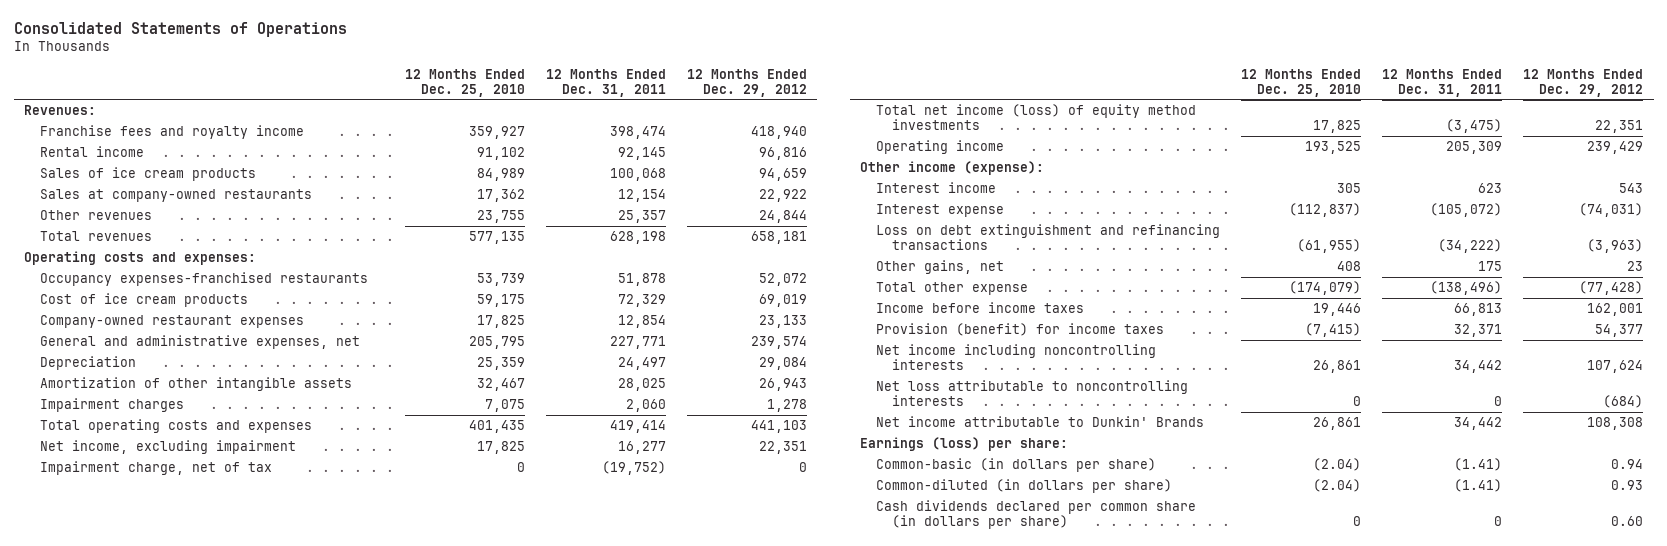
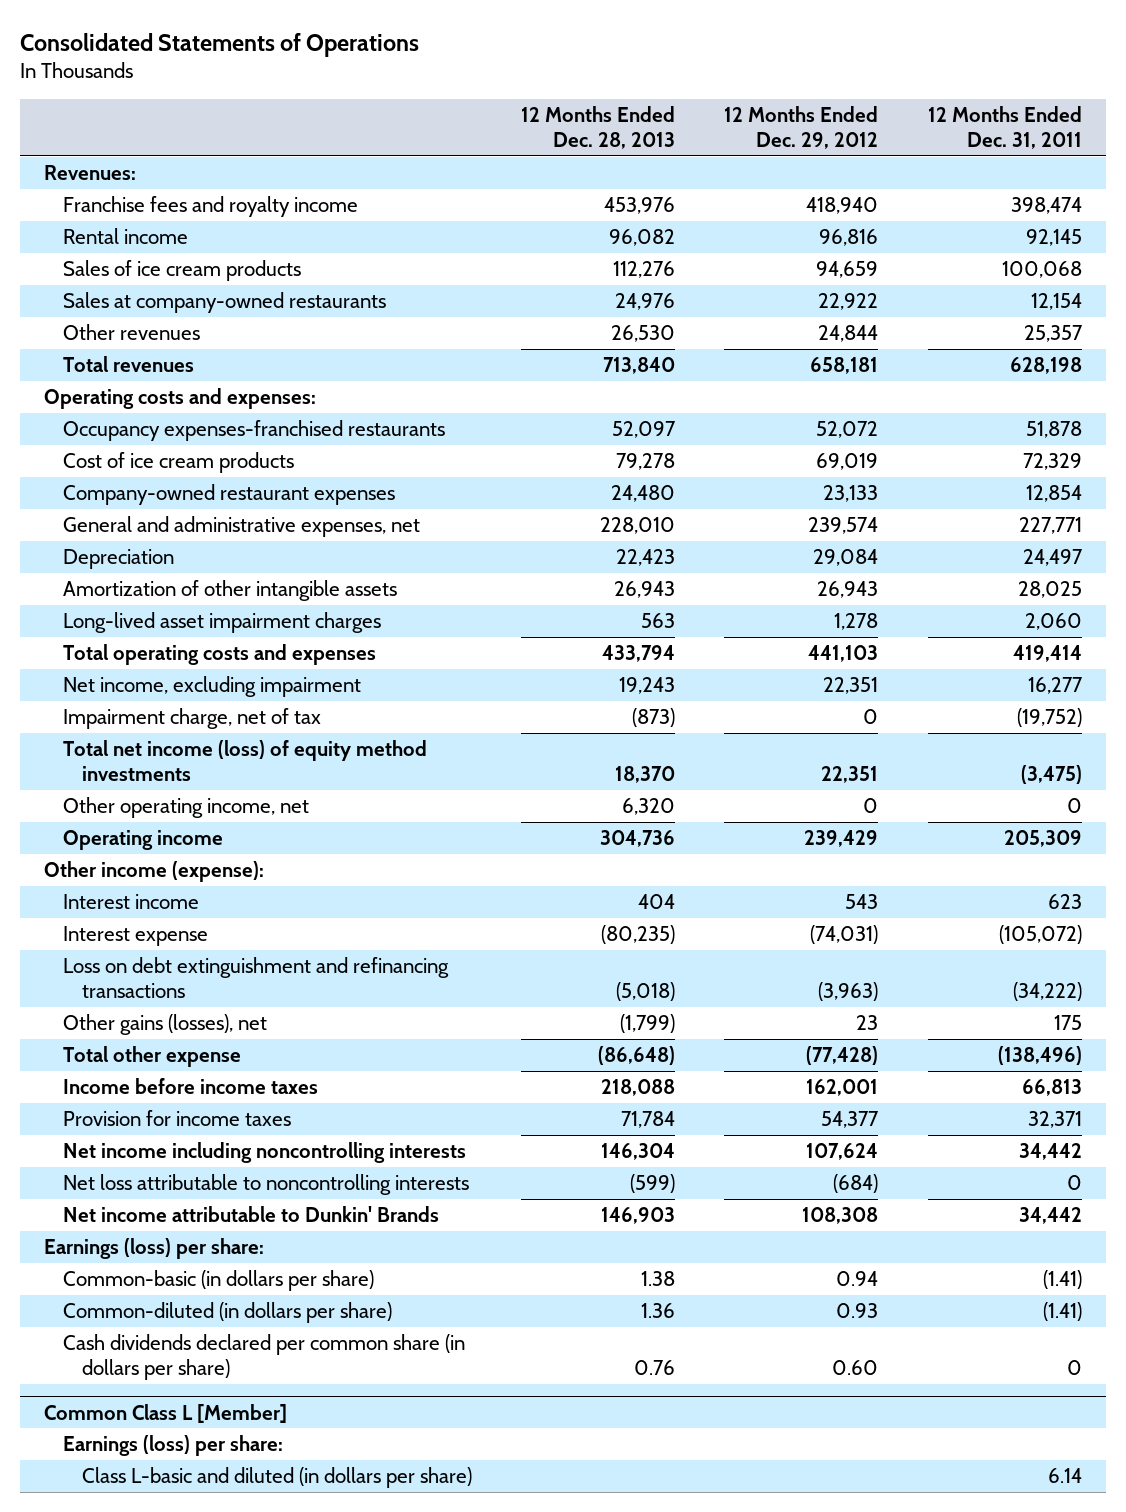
[404,68,525,97] 12 Months Ended Dec. 25, 2010 -> none
none -> [521,105,676,150] 12 Months Ended Dec. 28, 2013
[39,398,184,413] Impairment charges -> [62,611,381,633] Long-lived asset impairment charges
none -> [62,796,309,818] Other operating income, net
[875,260,1004,275] Other gains, net -> [62,1013,267,1035] Other gains (losses), net
[875,323,1164,337] Provision (benefit) for income taxes -> [62,1109,291,1126] Provision for income taxes
none -> [44,1403,288,1423] Common Class L [Member]
none -> [62,1434,283,1456] Earnings (loss) per share:
none -> [81,1466,472,1488] Class L-basic and diluted (in dollars per share)

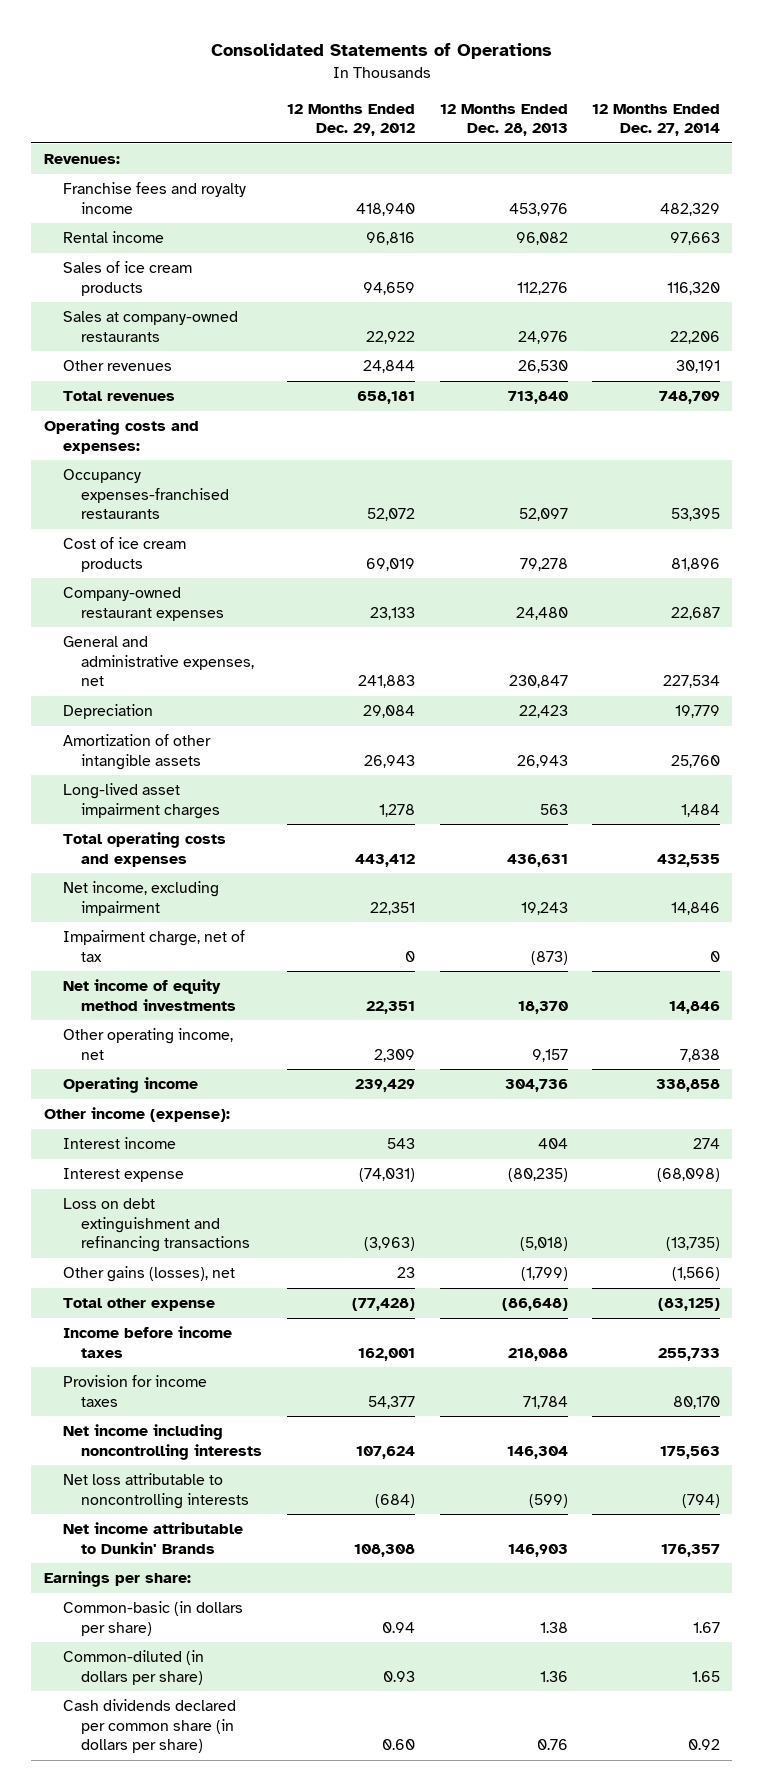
[927,105,1082,150] 12 Months Ended Dec. 31, 2011 -> none
none -> [592,103,721,137] 12 Months Ended Dec. 27, 2014
[600,516,676,534] 228,010 -> [508,675,568,689] 230,847
[808,516,879,534] 239,574 -> [358,675,416,689] 241,883
[602,644,676,662] 433,794 -> [506,853,568,867] 436,631
[808,644,879,662] 441,103 -> [355,853,416,867] 443,412
[62,739,427,782] Total net income (loss) of equity method investments -> [62,979,237,1011] Net income of equity method investments
[622,797,676,815] 6,320 -> [531,1048,568,1062] 9,157
[863,797,879,813] 0 -> [374,1048,416,1062] 2,309
[44,1237,265,1259] Earnings (loss) per share: -> [43,1571,191,1588] Earnings per share:
[44,1403,288,1423] Common Class L [Member] -> none
[62,1434,283,1456] Earnings (loss) per share: -> none
[81,1466,472,1488] Class L-basic and diluted (in dollars per share) -> none

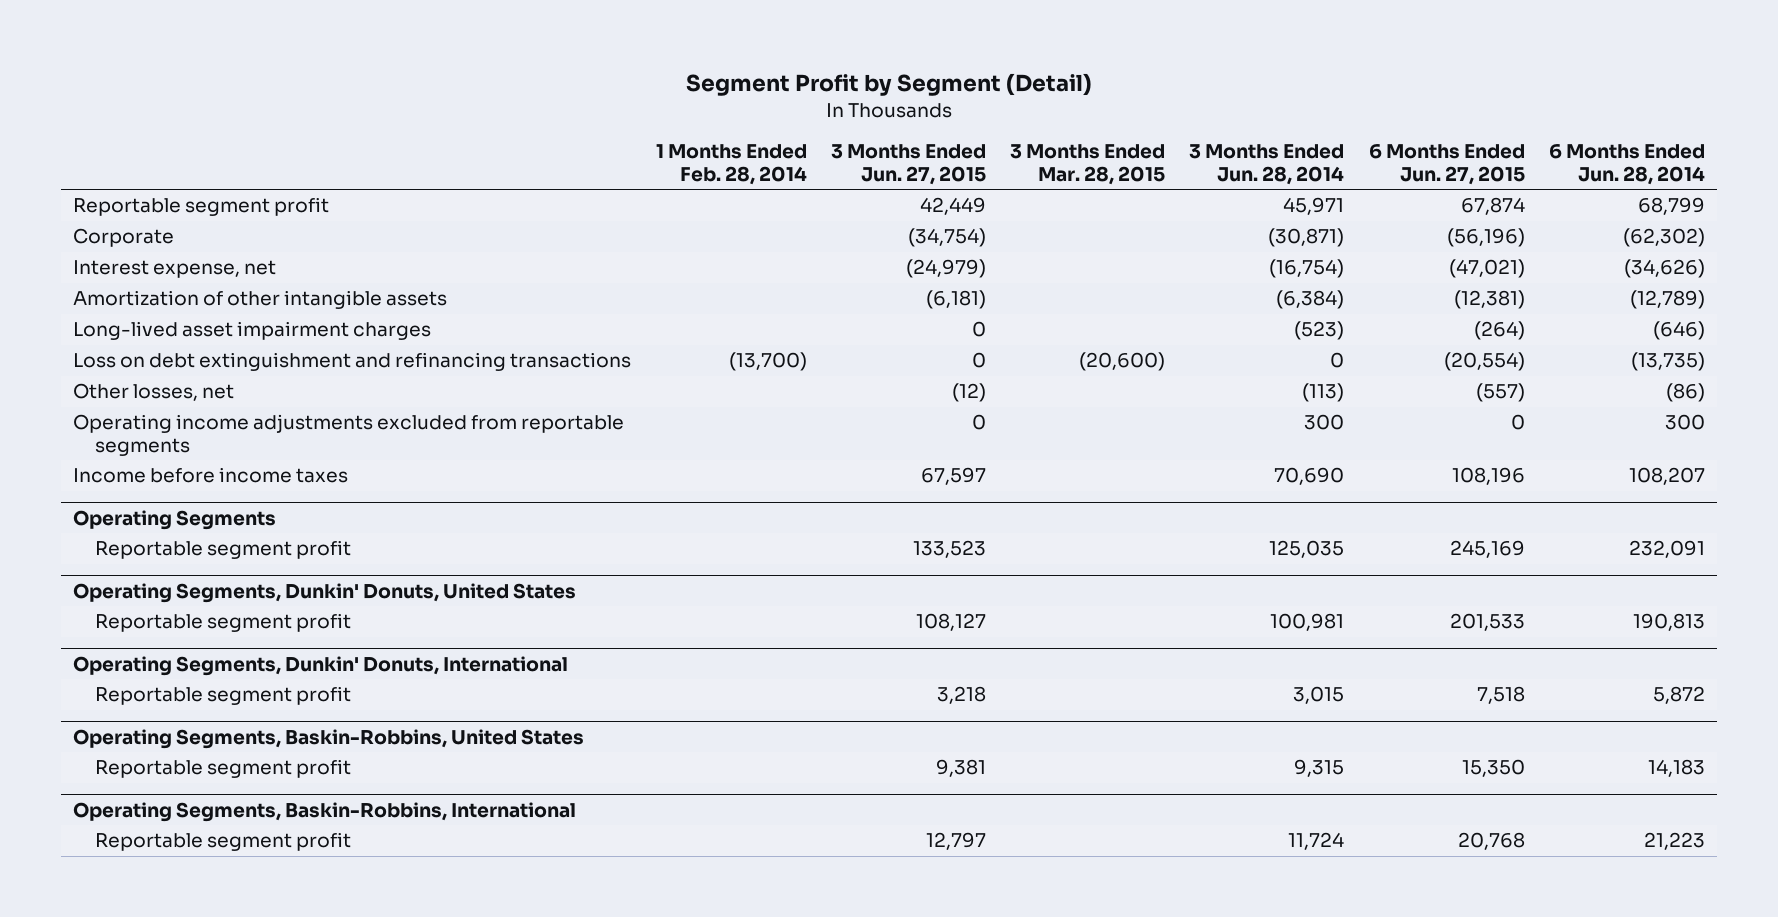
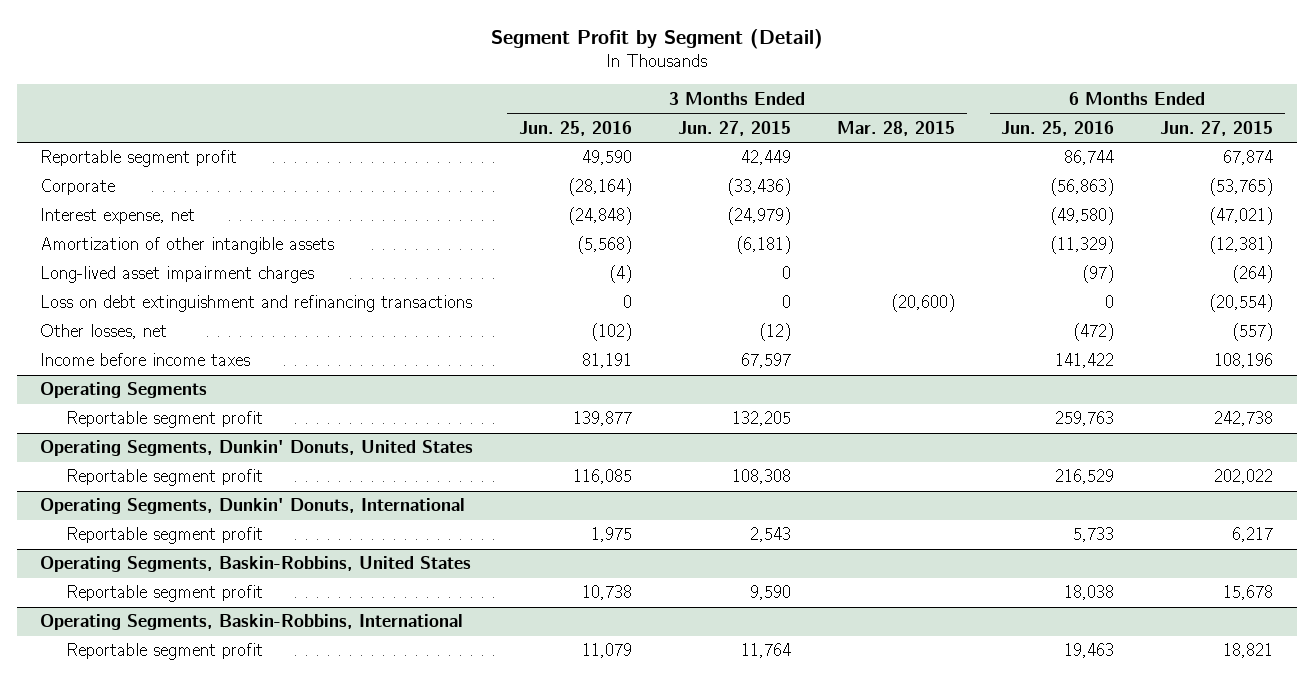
[655,144,807,185] 1 Months Ended Feb. 28, 2014 -> none
[1189,144,1345,185] 3 Months Ended Jun. 28, 2014 -> none
[1548,144,1705,185] 6 Months Ended Jun. 28, 2014 -> none
none -> [518,120,632,136] Jun. 25, 2016
none -> [1001,120,1115,136] Jun. 25, 2016
[907,228,986,248] (34,754) -> [726,178,791,197] (33,436)
[1446,228,1525,248] (56,196) -> [1209,178,1274,197] (53,765)
[73,414,625,456] Operating income adjustments excluded from reportable segments -> none
[912,540,986,559] 133,523 -> [731,411,791,427] 132,205
[1449,540,1525,559] 245,169 -> [1214,411,1274,427] 242,738
[915,613,986,632] 108,127 -> [731,469,791,485] 108,308
[1449,613,1525,632] 201,533 -> [1214,469,1274,485] 202,022
[936,686,986,705] 3,218 -> [749,527,791,543] 2,543
[1476,686,1525,705] 7,518 -> [1232,527,1274,543] 6,217
[935,759,986,778] 9,381 -> [749,585,791,601] 9,590
[1461,759,1525,778] 15,350 -> [1223,585,1274,601] 15,678
[925,832,986,851] 12,797 -> [740,643,791,659] 11,764
[1457,832,1525,851] 20,768 -> [1223,643,1274,659] 18,821

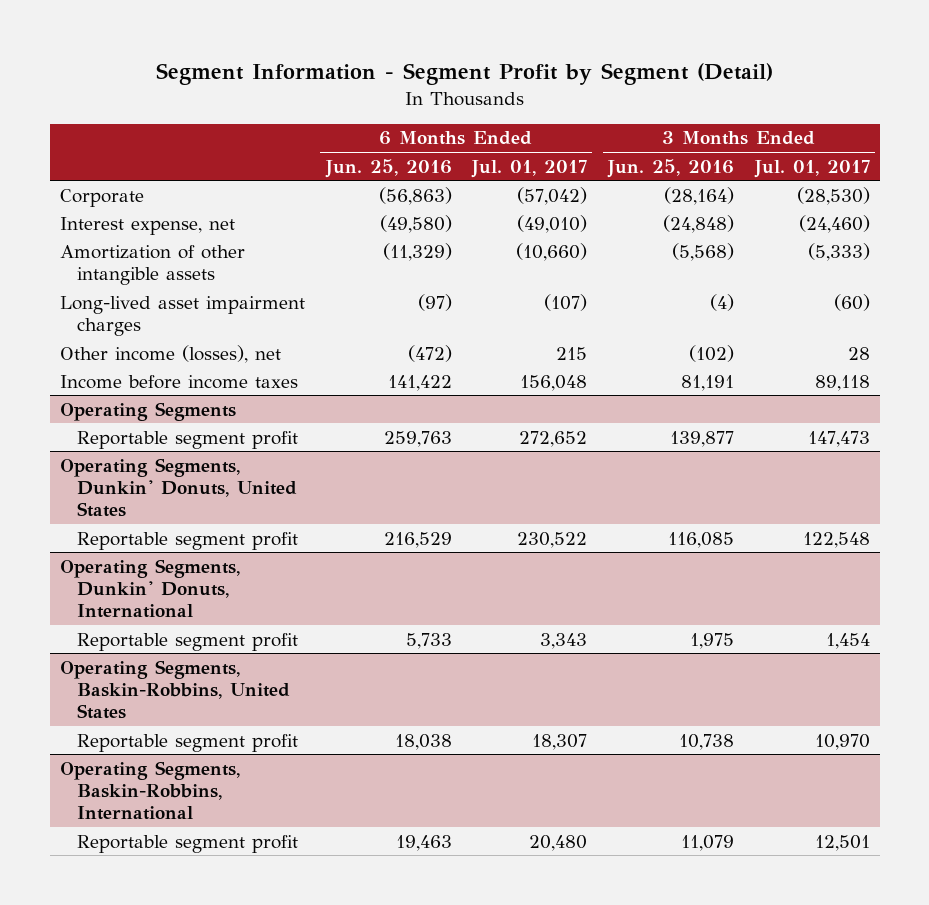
[490,28,823,49] Segment Profit by Segment (Detail) -> [155,63,773,86] Segment Information - Segment Profit by Segment (Detail)
[677,120,791,136] Jun. 27, 2015 -> none
[837,120,956,136] Mar. 28, 2015 -> none
[1160,120,1274,136] Jun. 27, 2015 -> none
none -> [471,159,588,178] Jul. 01, 2017
none -> [753,159,870,178] Jul. 01, 2017
[39,150,237,168] Reportable segment profit -> none
[39,295,472,313] Loss on debt extinguishment and refinancing transactions -> none
[39,324,167,340] Other losses, net -> [59,344,281,363] Other income (losses), net

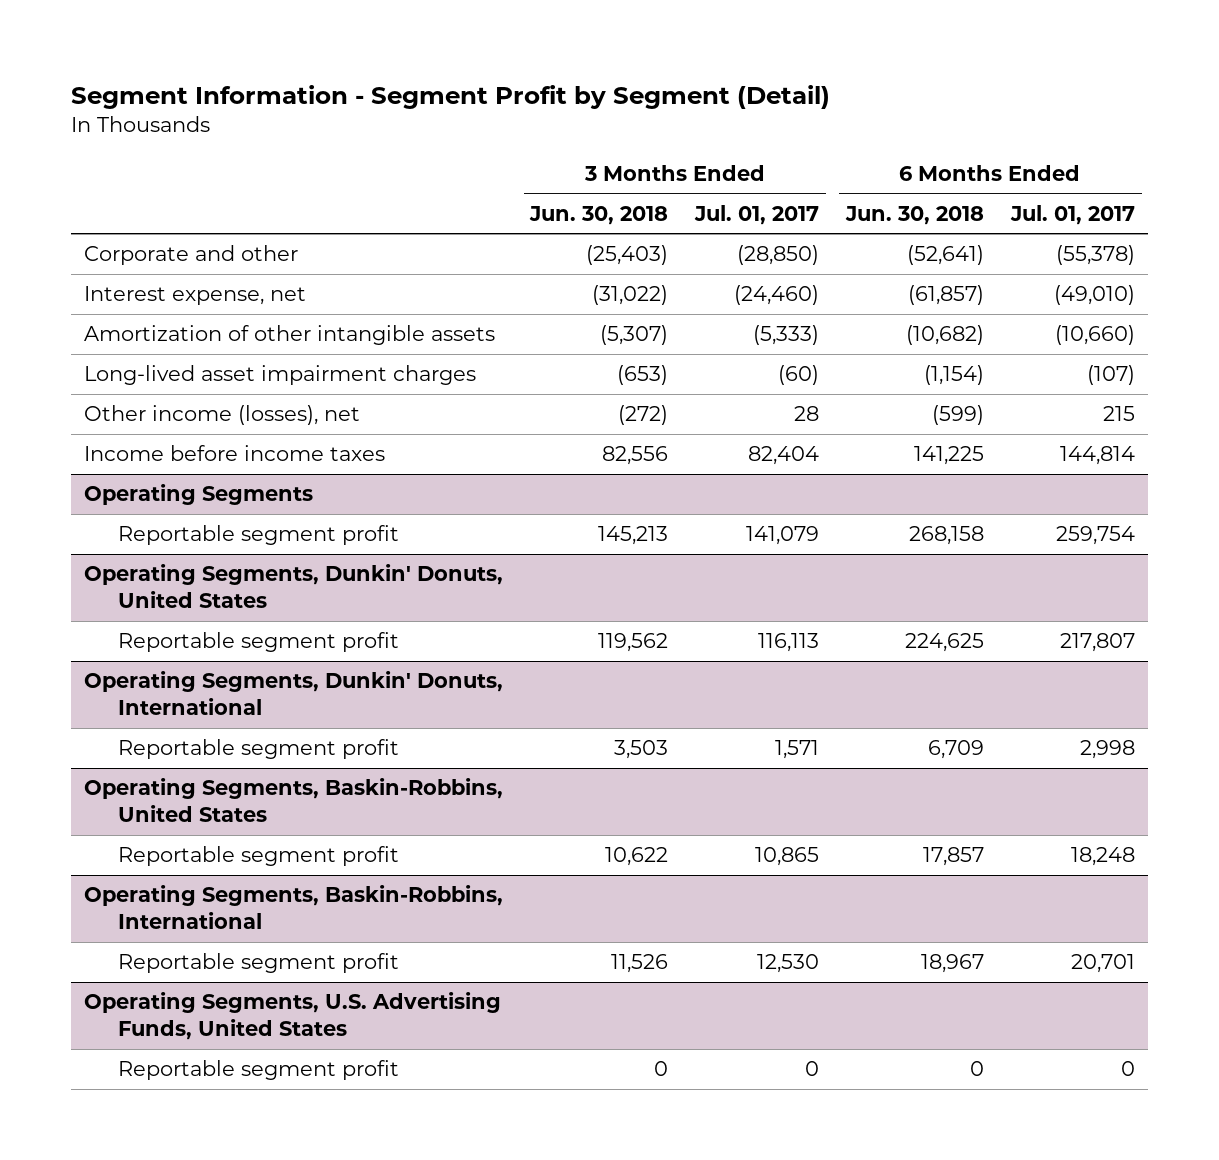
[324,158,452,178] Jun. 25, 2016 -> none
[606,158,734,178] Jun. 25, 2016 -> none
none -> [529,205,669,225] Jun. 30, 2018
none -> [845,205,985,225] Jun. 30, 2018
[59,188,144,207] Corporate -> [84,245,299,266] Corporate and other
[517,186,588,205] (57,042) -> [1055,245,1135,266] (55,378)
[796,186,870,205] (28,530) -> [737,245,820,266] (28,850)
[520,374,588,391] 156,048 -> [1059,446,1135,466] 144,814
[814,374,870,391] 89,118 -> [748,446,820,466] 82,404
[519,430,588,447] 272,652 -> [1055,526,1135,546] 259,754
[807,430,870,447] 147,473 -> [746,526,820,546] 141,079
[517,531,588,548] 230,522 -> [1059,633,1135,653] 217,807
[802,531,870,548] 122,548 -> [758,633,820,653] 116,113
[540,632,588,649] 3,343 -> [1079,740,1135,760] 2,998
[825,632,870,649] 1,454 -> [775,740,820,760] 1,571
[532,733,588,750] 18,307 -> [1070,847,1135,867] 18,248
[814,733,870,750] 10,970 -> [755,847,820,867] 10,865
[529,834,588,851] 20,480 -> [1070,954,1135,974] 20,701
[814,834,870,851] 12,501 -> [757,954,820,974] 12,530
none -> [84,992,502,1041] Operating Segments, U.S. Advertising Funds, United States
none -> [117,1060,399,1081] Reportable segment profit

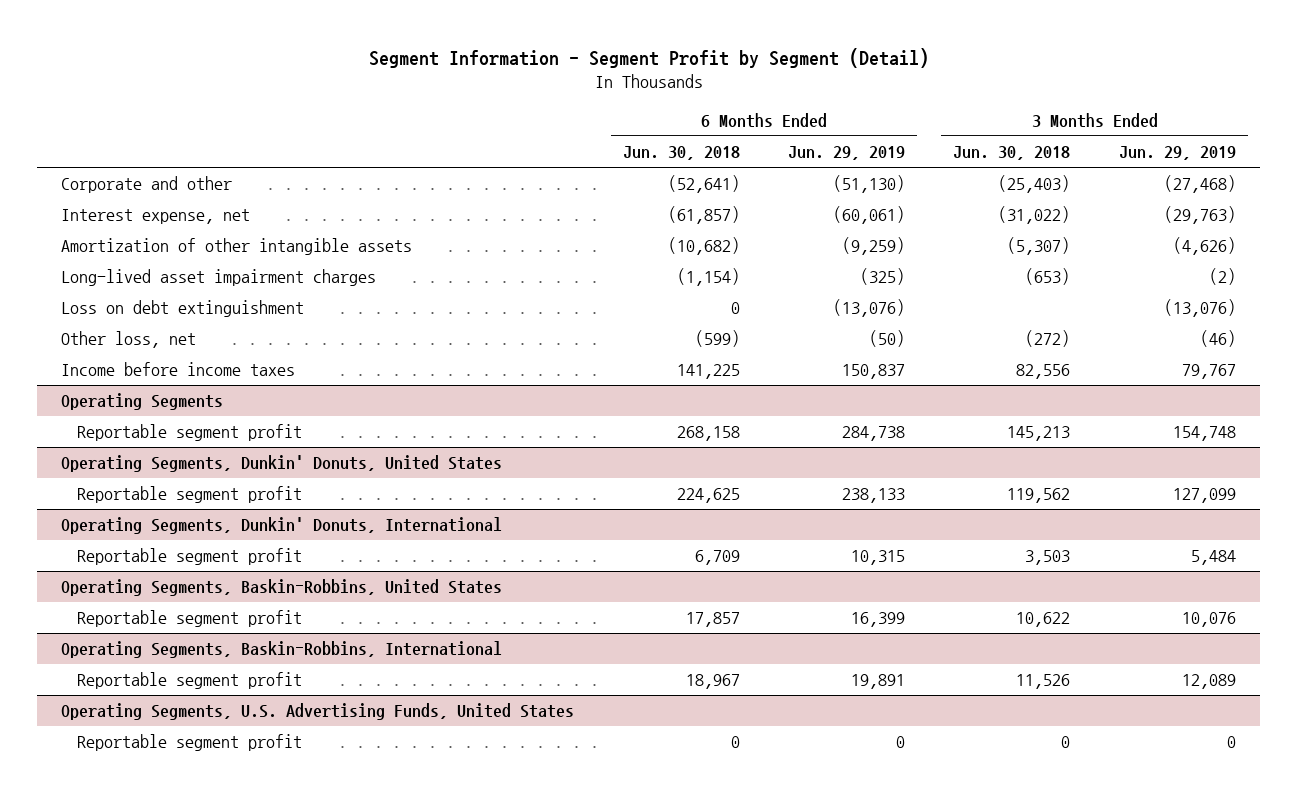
[694,204,820,225] Jul. 01, 2017 -> none
[1009,204,1135,225] Jul. 01, 2017 -> none
none -> [788,146,906,161] Jun. 29, 2019
none -> [1118,146,1236,161] Jun. 29, 2019
none -> [61,300,305,318] Loss on debt extinguishment
[84,405,361,426] Other income (losses), net -> [61,331,197,349] Other loss, net

